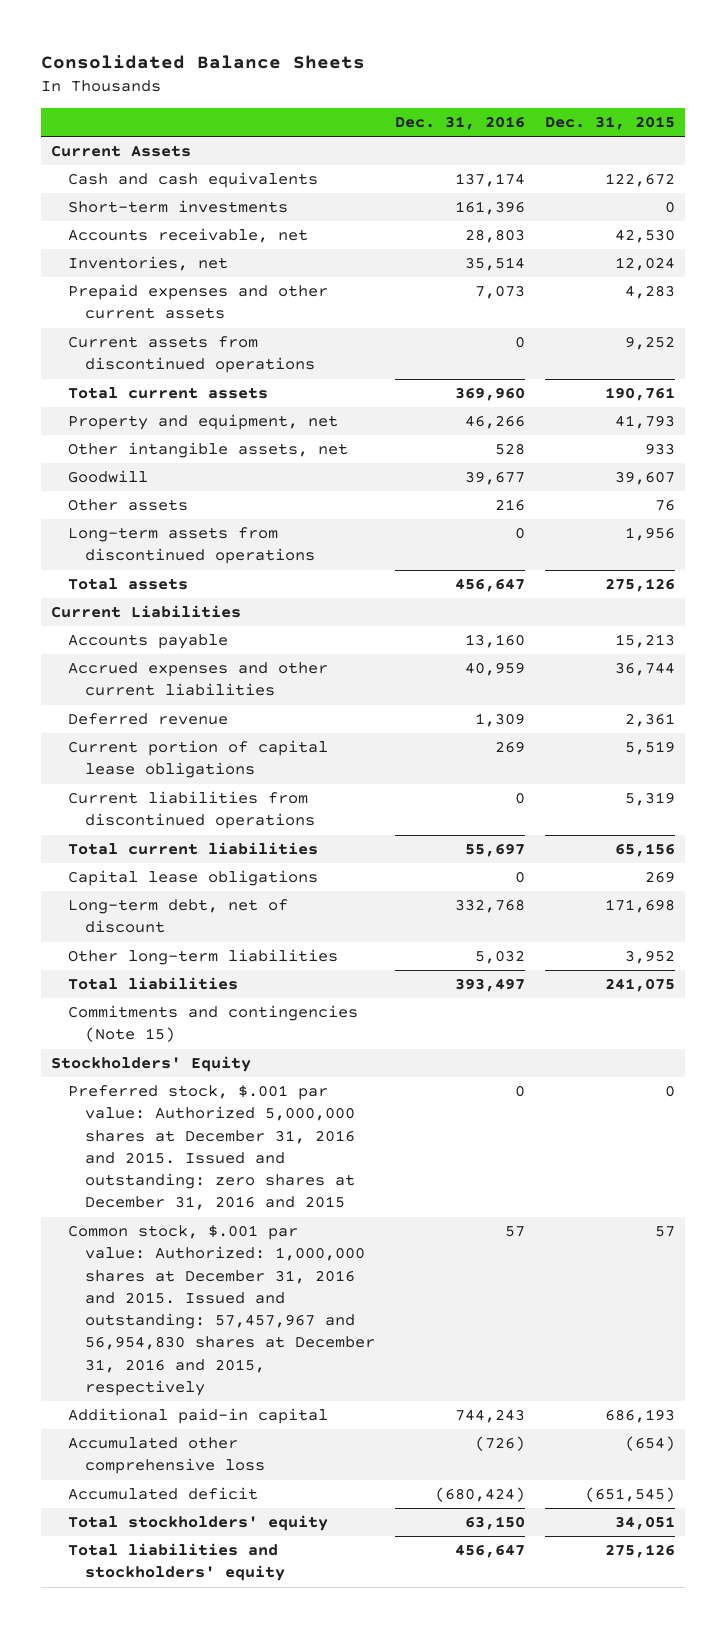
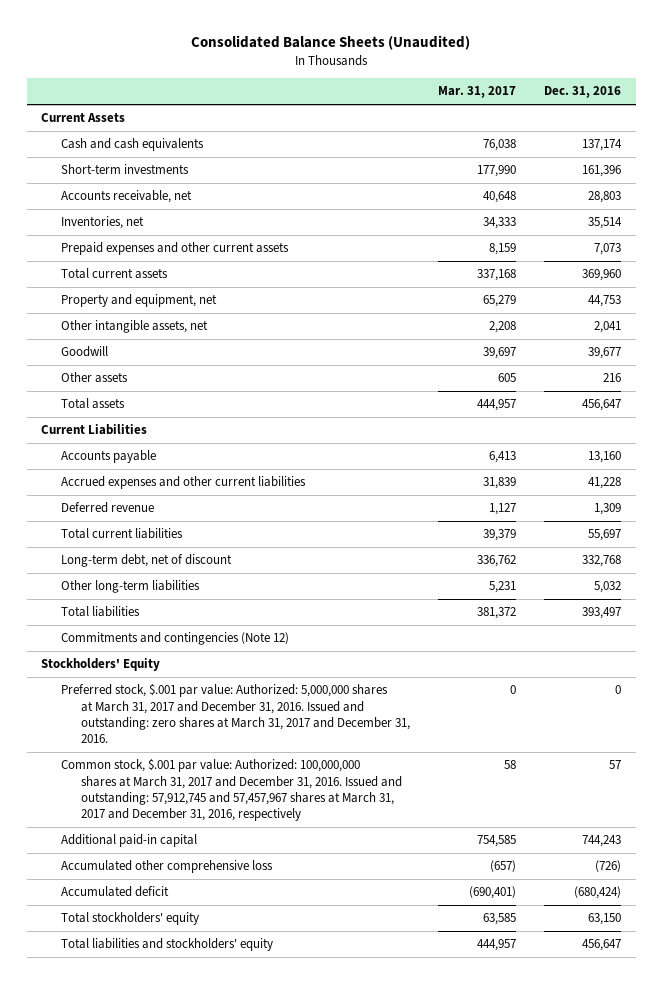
[40,54,365,69] Consolidated Balance Sheets -> [191,35,471,51] Consolidated Balance Sheets (Unaudited)
[545,115,676,130] Dec. 31, 2015 -> none
none -> [438,86,517,99] Mar. 31, 2017
[68,336,316,374] Current assets from discontinued operations -> none
[465,415,526,430] 46,266 -> [588,295,622,308] 44,753
[495,443,526,456] 528 -> [594,321,622,334] 2,041
[68,527,316,565] Long-term assets from discontinued operations -> none
[465,662,526,677] 40,959 -> [588,477,622,490] 41,228
[68,740,329,779] Current portion of capital lease obligations -> none
[68,791,316,830] Current liabilities from discontinued operations -> none
[68,870,319,887] Capital lease obligations -> none
[68,1005,359,1043] Commitments and contingencies (Note 15) -> [60,632,289,646] Commitments and contingencies (Note 12)
[68,1085,356,1211] Preferred stock, $.001 par value: Authorized 5,000,000 shares at December 31, 2016 and 2015. Issued and outstanding: zero shares at December 31, 2016 and 2015 -> [60,683,410,744] Preferred stock, $.001 par value: Authorized: 5,000,000 shares at March 31, 2017 and December 31, 2016. Issued and outstanding: zero shares at March 31, 2017 and December 31, 2016.
[68,1225,376,1396] Common stock, $.001 par value: Authorized: 1,000,000 shares at December 31, 2016 and 2015. Issued and outstanding: 57,457,967 and 56,954,830 shares at December 31, 2016 and 2015, respectively -> [60,758,402,822] Common stock, $.001 par value: Authorized: 100,000,000 shares at March 31, 2017 and December 31, 2016. Issued and outstanding: 57,912,745 and 57,457,967 shares at March 31, 2017 and December 31, 2016, respectively

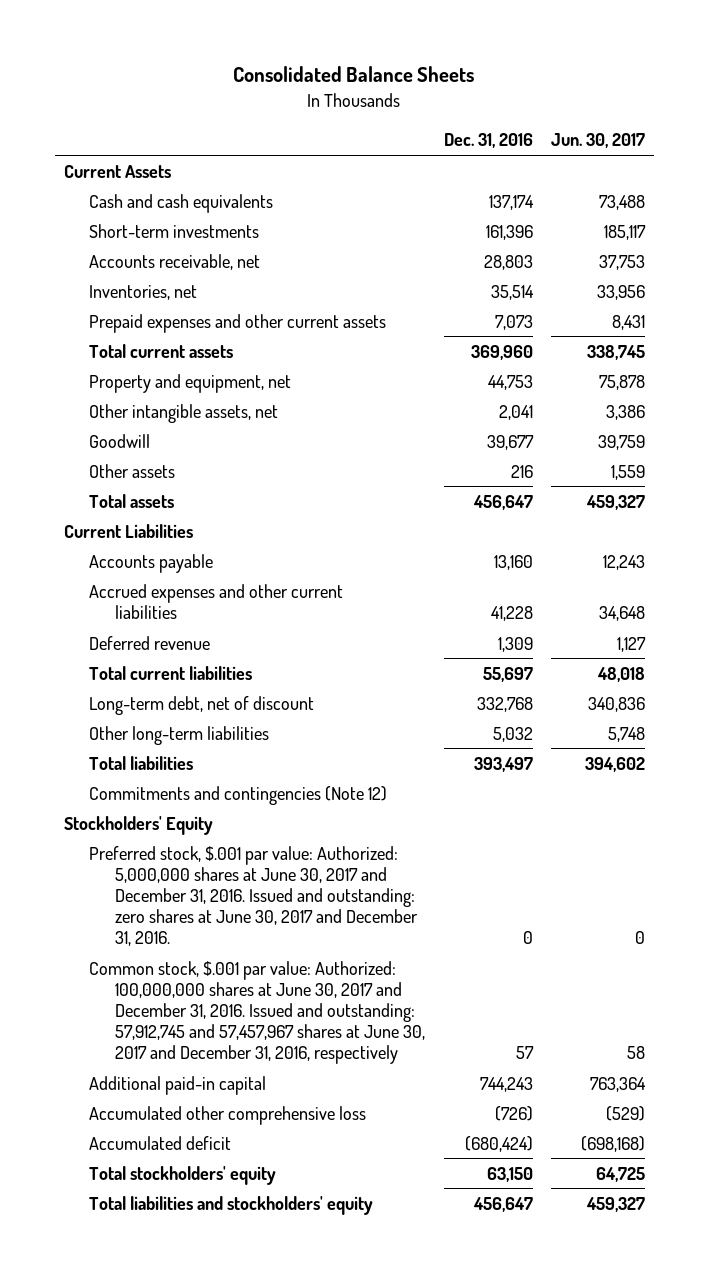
[191,35,471,51] Consolidated Balance Sheets (Unaudited) -> [233,66,475,83] Consolidated Balance Sheets
[438,86,517,99] Mar. 31, 2017 -> none
none -> [550,133,645,149] Jun. 30, 2017
[60,683,410,744] Preferred stock, $.001 par value: Authorized: 5,000,000 shares at March 31, 2017 and December 31, 2016. Issued and outstanding: zero shares at March 31, 2017 and December 31, 2016. -> [89,845,419,946] Preferred stock, $.001 par value: Authorized: 5,000,000 shares at June 30, 2017 and December 31, 2016. Issued and outstanding: zero shares at June 30, 2017 and December 31, 2016.
[60,758,402,822] Common stock, $.001 par value: Authorized: 100,000,000 shares at March 31, 2017 and December 31, 2016. Issued and outstanding: 57,912,745 and 57,457,967 shares at March 31, 2017 and December 31, 2016, respectively -> [89,960,426,1064] Common stock, $.001 par value: Authorized: 100,000,000 shares at June 30, 2017 and December 31, 2016. Issued and outstanding: 57,912,745 and 57,457,967 shares at June 30, 2017 and December 31, 2016, respectively

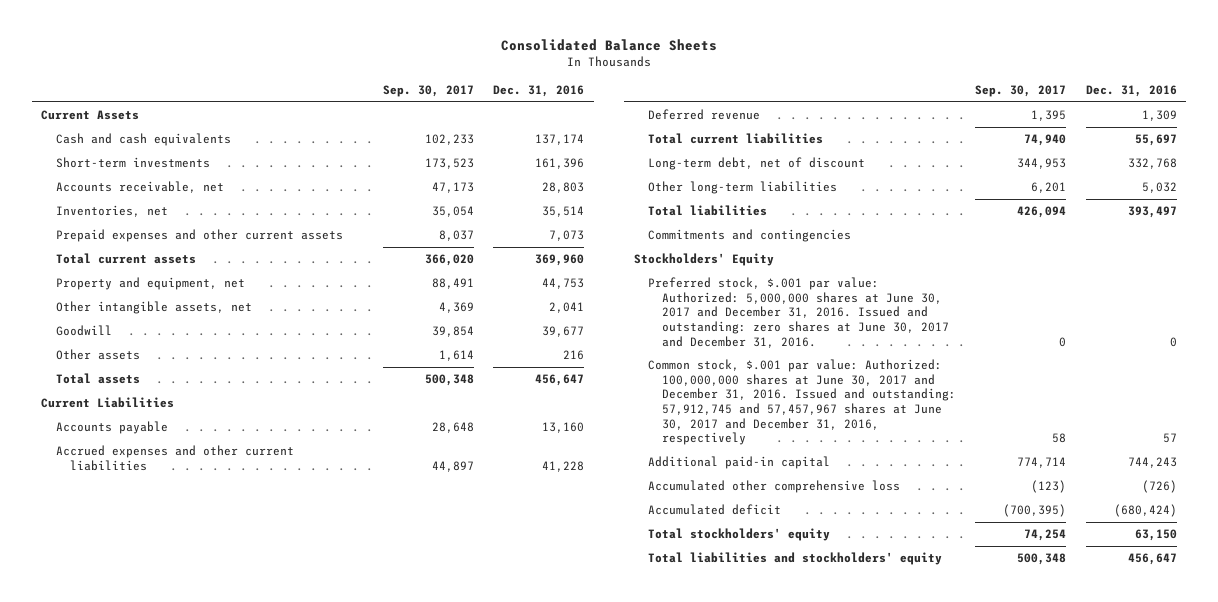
[550,133,645,149] Jun. 30, 2017 -> none
none -> [383,85,475,98] Sep. 30, 2017
[89,785,388,805] Commitments and contingencies (Note 12) -> [647,229,851,243] Commitments and contingencies

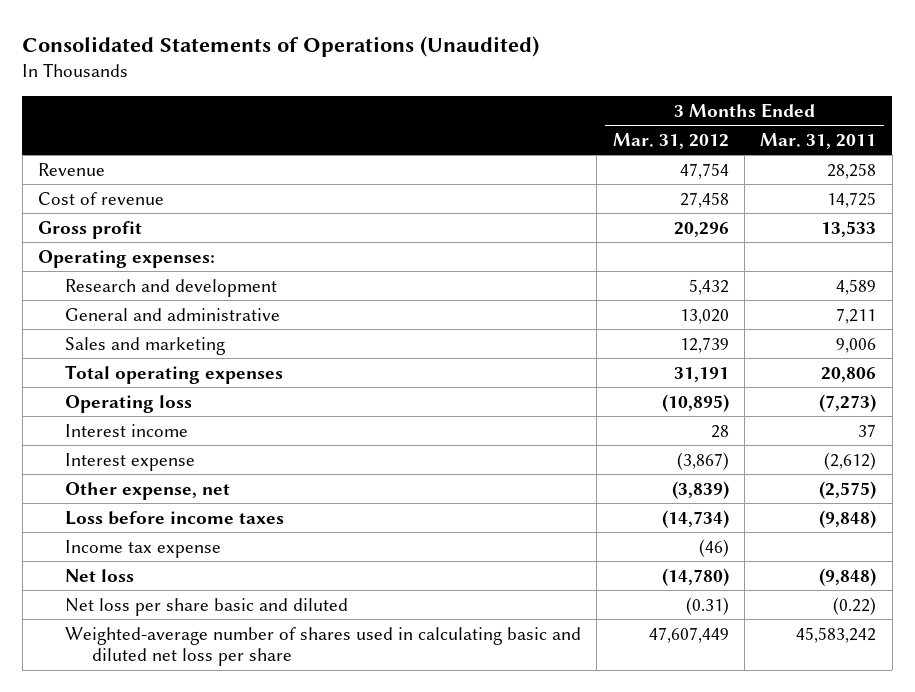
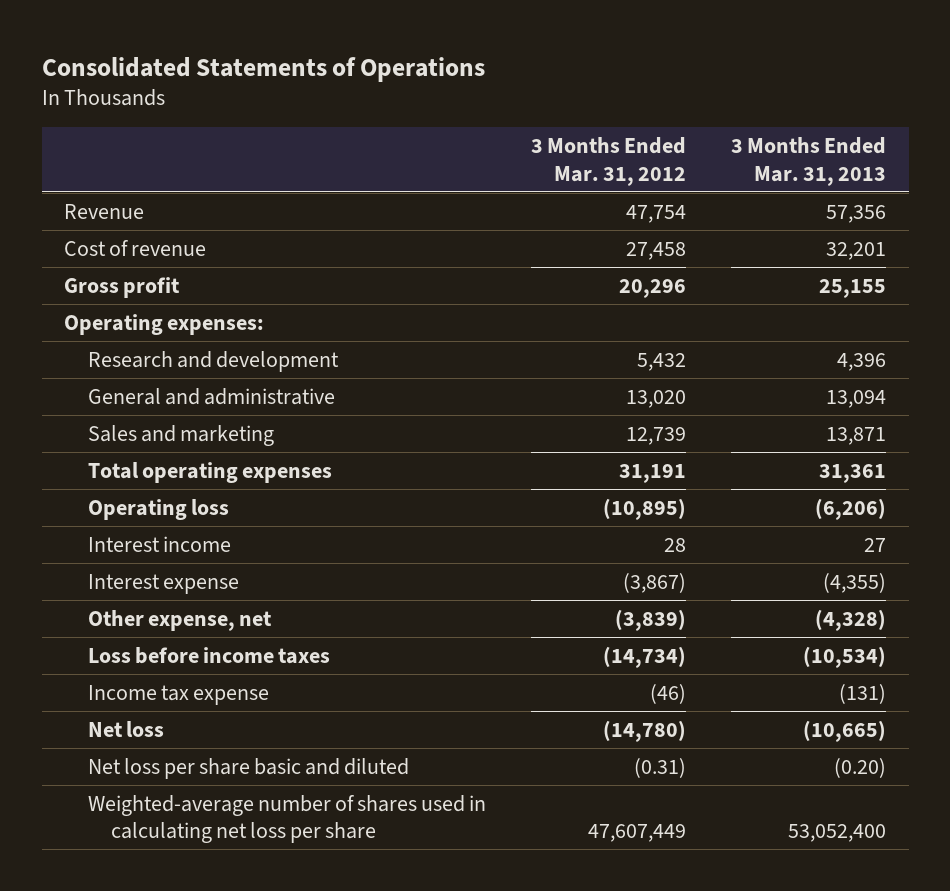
[22,35,540,57] Consolidated Statements of Operations (Unaudited) -> [41,56,485,82] Consolidated Statements of Operations
[760,132,877,149] Mar. 31, 2011 -> none
none -> [730,137,886,186] 3 Months Ended Mar. 31, 2013
[65,626,582,667] Weighted-average number of shares used in calculating basic and diluted net loss per share -> [87,794,486,844] Weighted-average number of shares used in calculating net loss per share

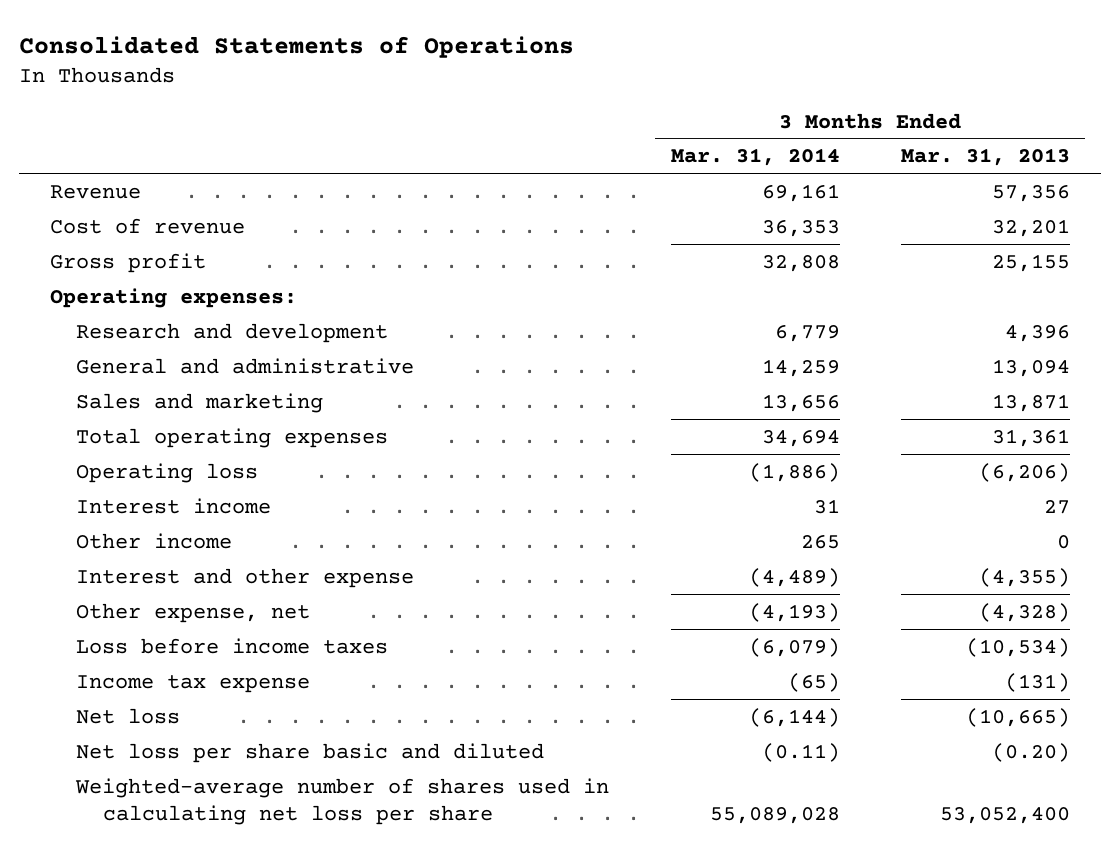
[530,137,686,186] 3 Months Ended Mar. 31, 2012 -> none
none -> [670,148,840,167] Mar. 31, 2014
none -> [76,532,233,549] Other income
[87,573,239,594] Interest expense -> [76,567,415,588] Interest and other expense

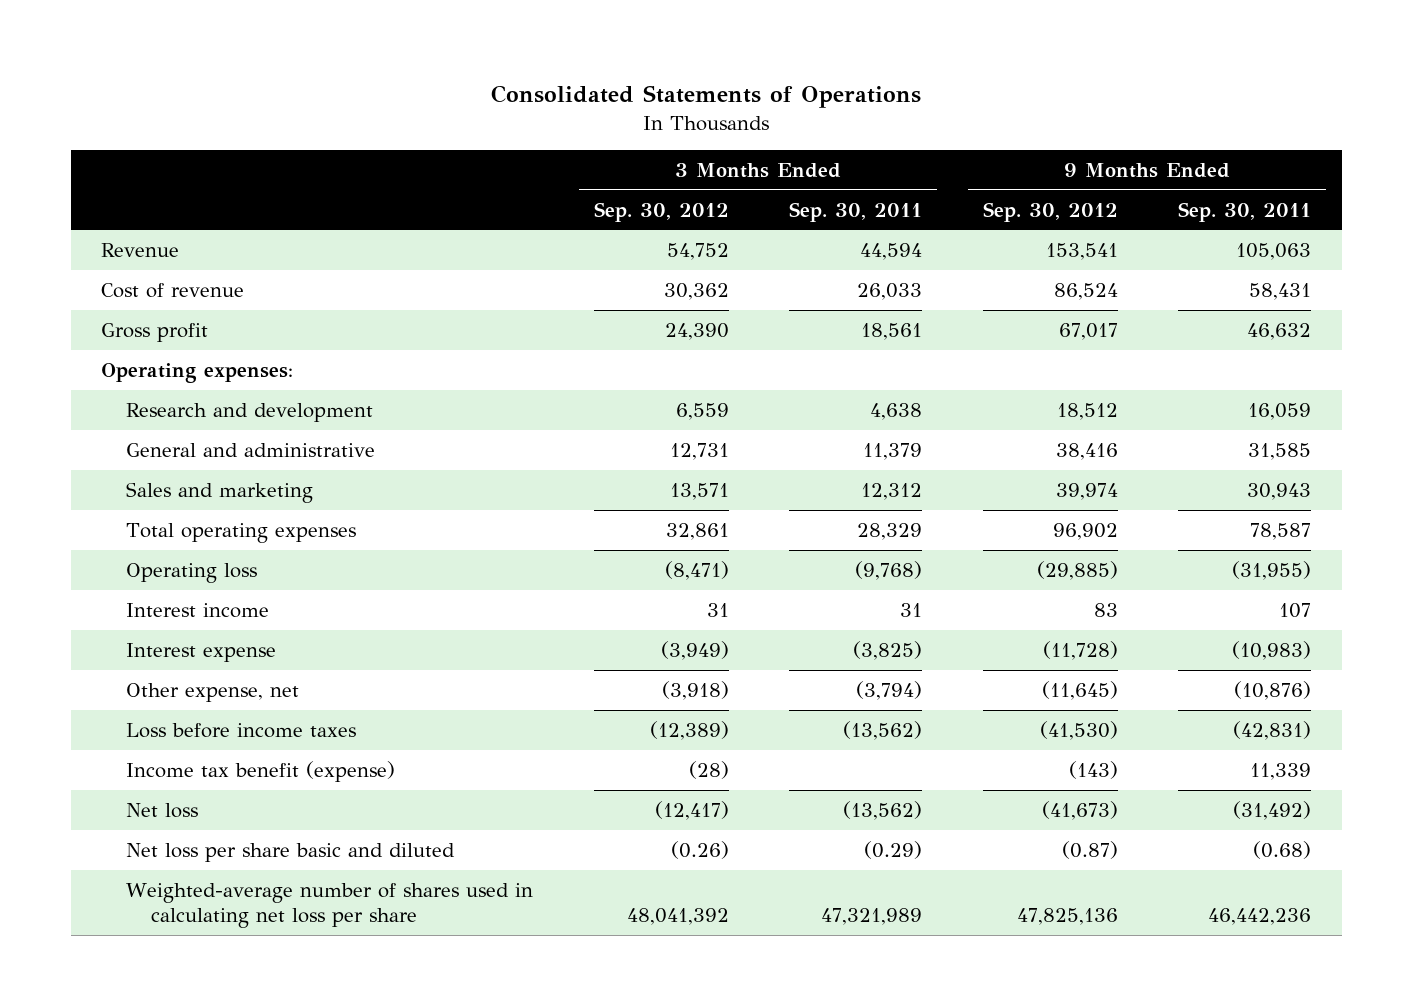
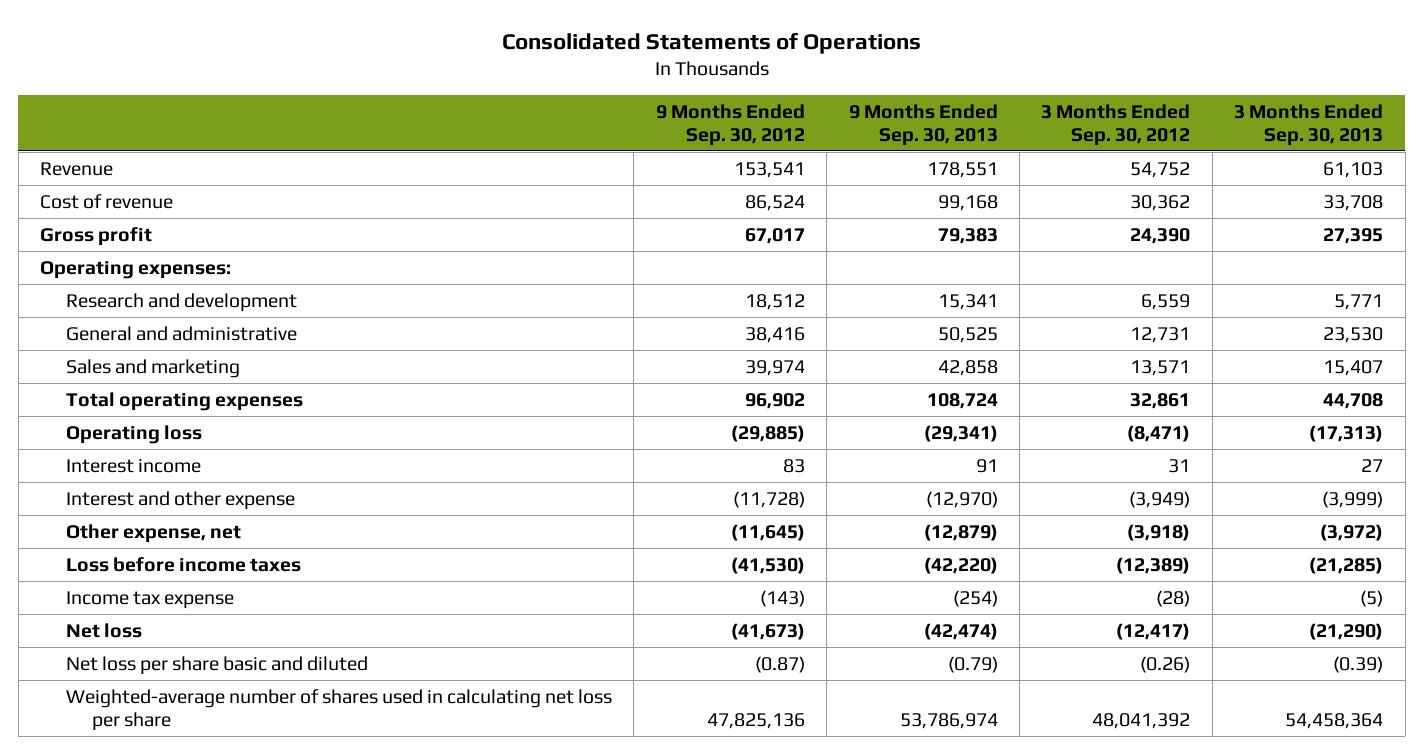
[789,201,923,222] Sep. 30, 2011 -> none
[1178,201,1312,222] Sep. 30, 2011 -> none
none -> [848,103,998,146] 9 Months Ended Sep. 30, 2013
none -> [1234,103,1384,146] 3 Months Ended Sep. 30, 2013
[126,642,277,662] Interest expense -> [65,491,295,511] Interest and other expense
[126,760,396,782] Income tax benefit (expense) -> [65,591,234,610] Income tax expense

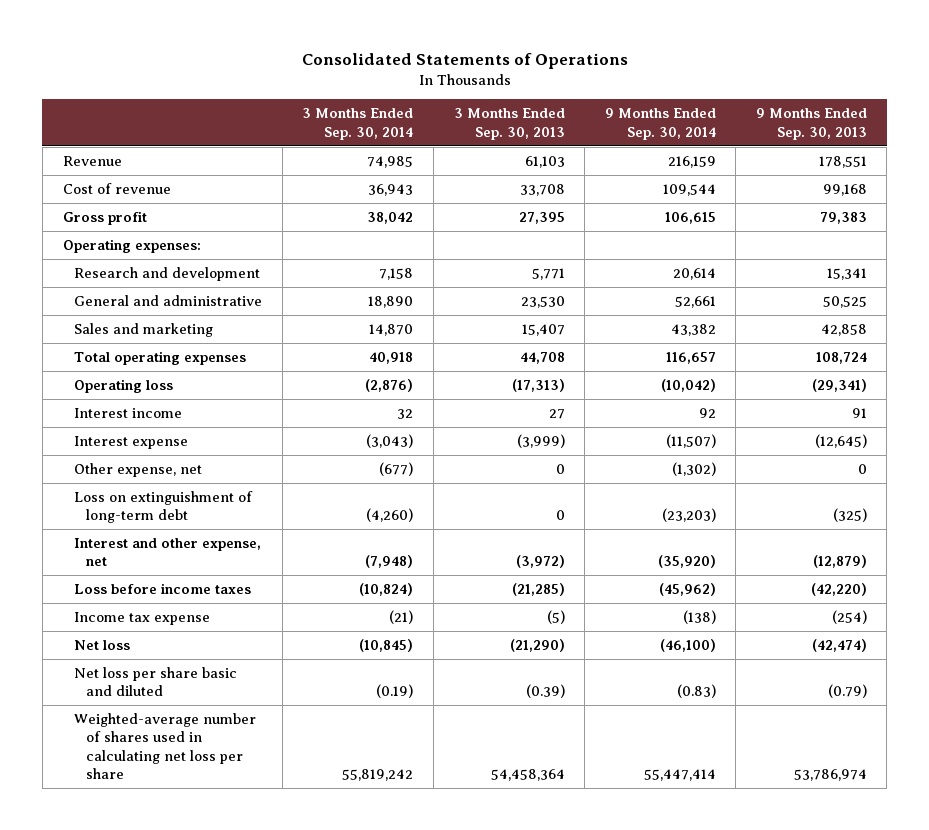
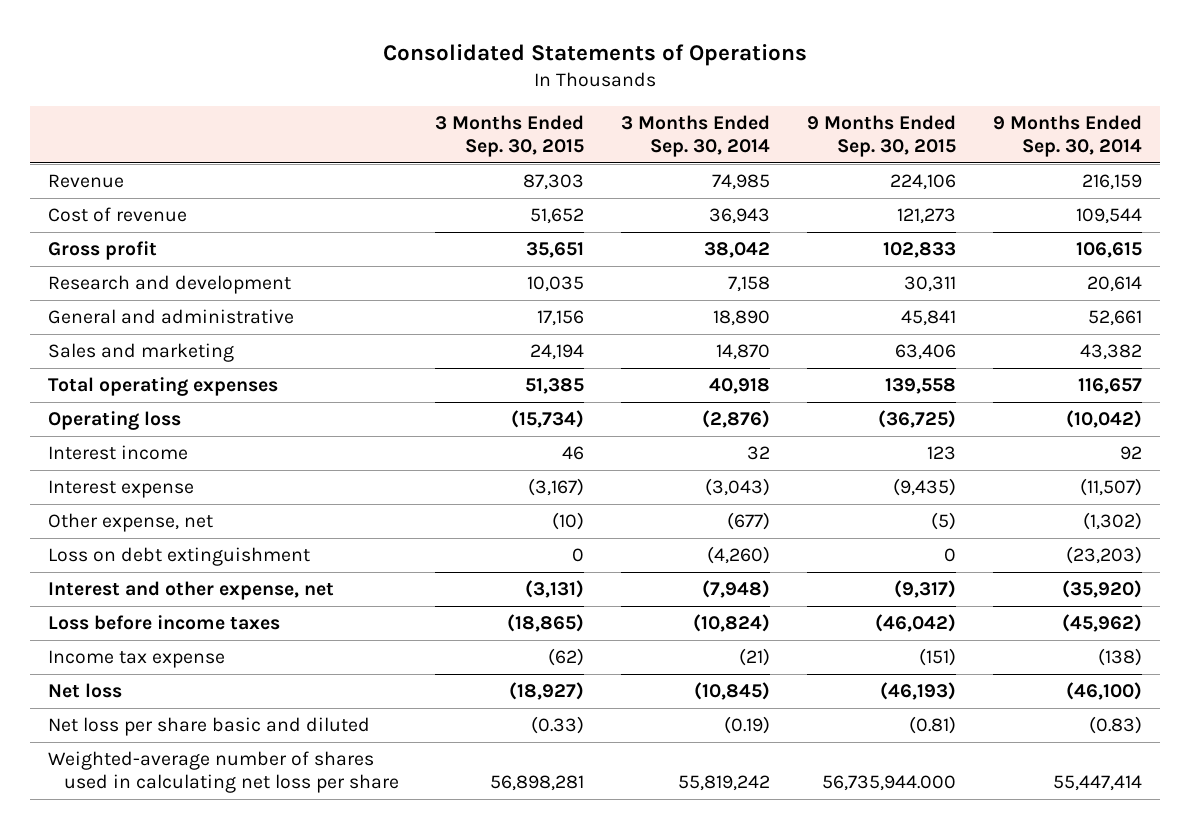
[453,108,565,140] 3 Months Ended Sep. 30, 2013 -> none
[755,108,867,140] 9 Months Ended Sep. 30, 2013 -> none
none -> [435,115,585,157] 3 Months Ended Sep. 30, 2015
none -> [806,115,956,157] 9 Months Ended Sep. 30, 2015
[62,238,201,253] Operating expenses: -> none
[74,490,254,524] Loss on extinguishment of long-term debt -> [47,547,310,567] Loss on debt extinguishment

